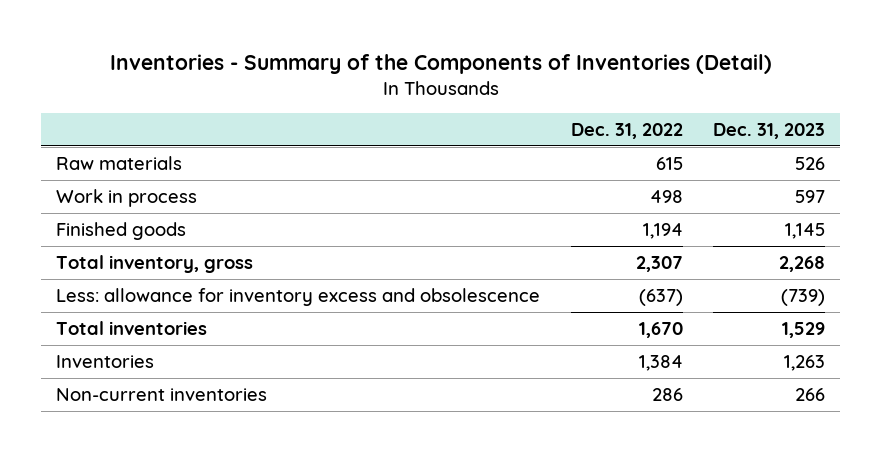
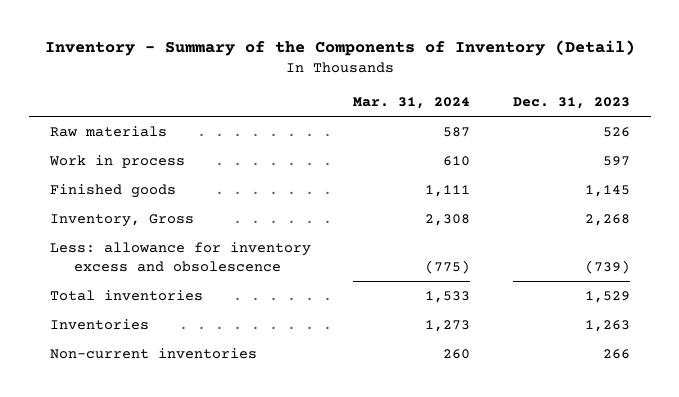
[109,53,772,74] Inventories - Summary of the Components of Inventories (Detail) -> [44,40,635,57] Inventory - Summary of the Components of Inventory (Detail)
[570,123,683,140] Dec. 31, 2022 -> none
none -> [353,97,471,110] Mar. 31, 2024
[56,254,254,273] Total inventory, gross -> [49,213,194,227] Inventory, Gross

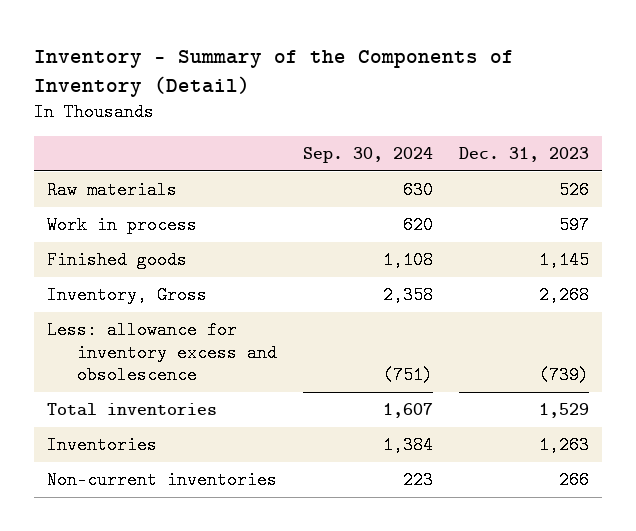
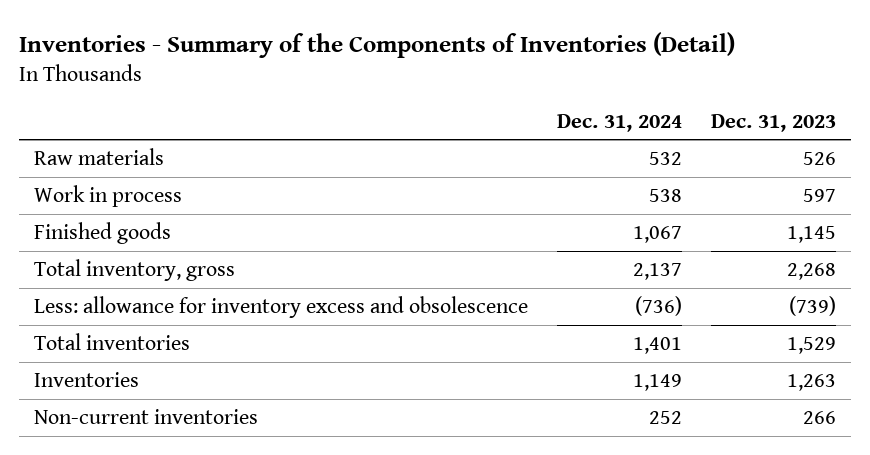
[33,49,514,97] Inventory - Summary of the Components of Inventory (Detail) -> [18,32,735,59] Inventories - Summary of the Components of Inventories (Detail)
[303,146,434,163] Sep. 30, 2024 -> none
none -> [556,113,682,132] Dec. 31, 2024
[46,286,207,305] Inventory, Gross -> [33,259,235,282] Total inventory, gross

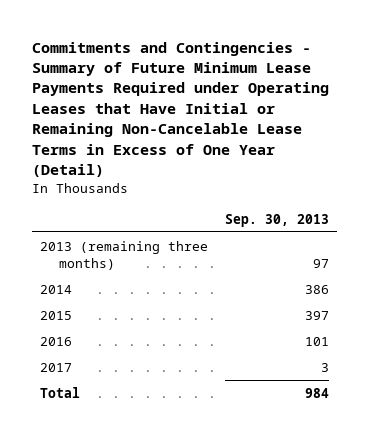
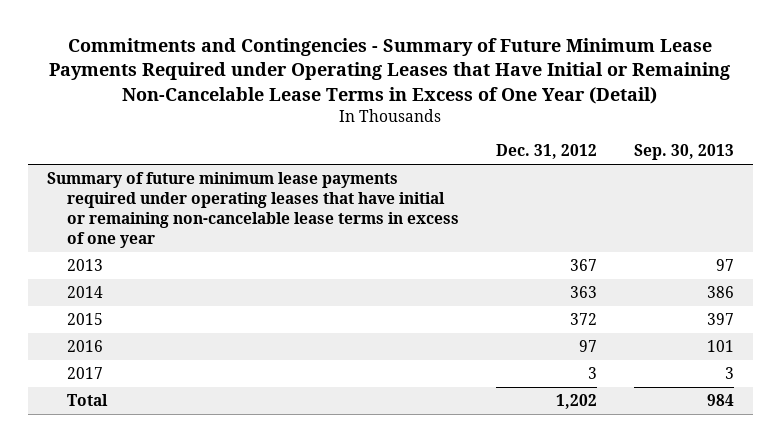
none -> [495,144,597,160] Dec. 31, 2012
none -> [46,172,459,249] Summary of future minimum lease payments required under operating leases that have initial or remaining non-cancelable lease terms in excess of one year
[40,240,209,270] 2013 (remaining three months) -> [66,259,103,272] 2013

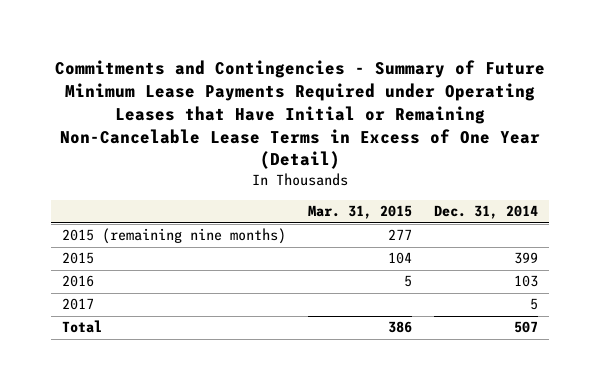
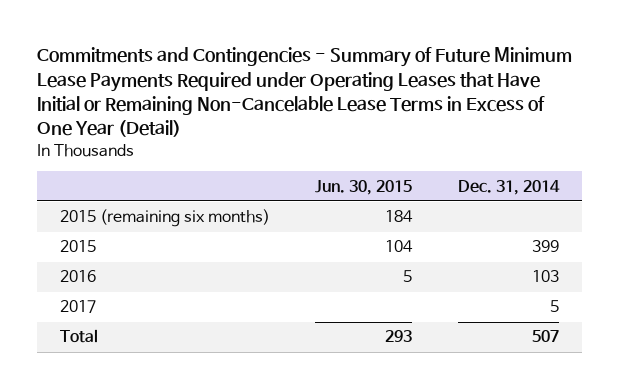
[307,205,412,220] Mar. 31, 2015 -> none
none -> [315,179,413,195] Jun. 30, 2015
[62,228,287,245] 2015 (remaining nine months) -> [59,209,270,228] 2015 (remaining six months)

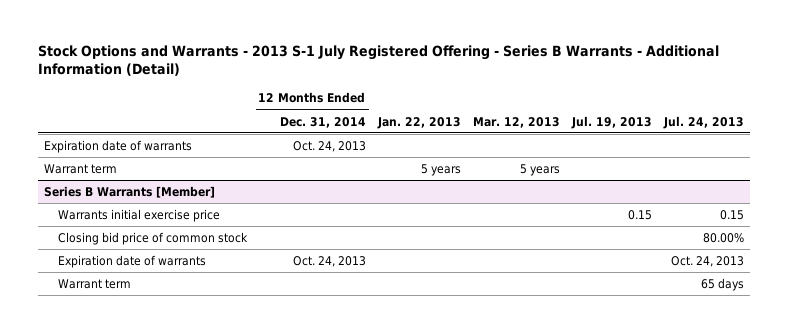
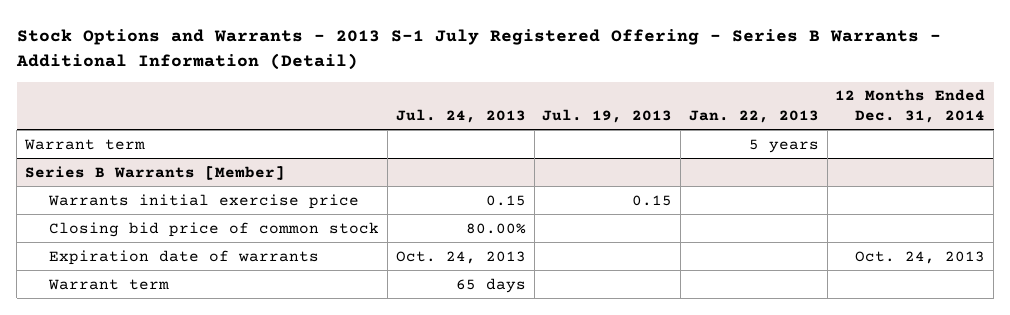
[472,116,560,128] Mar. 12, 2013 -> none
[43,140,192,154] Expiration date of warrants -> none

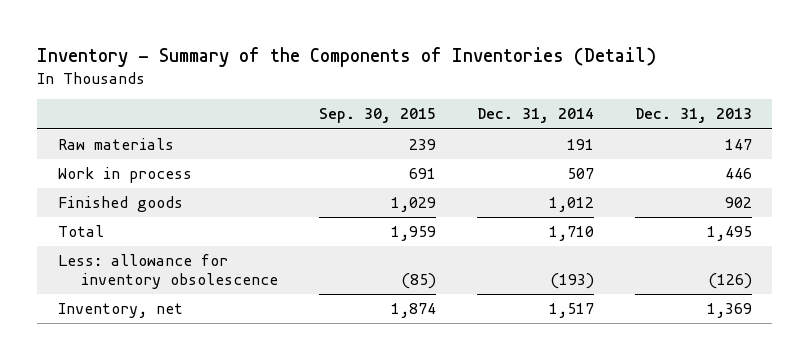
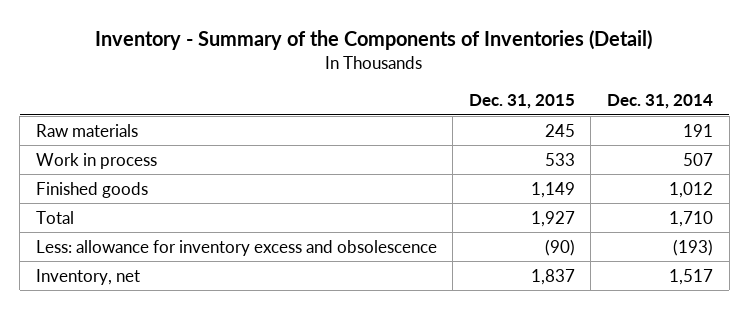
[319,108,437,124] Sep. 30, 2015 -> none
[634,108,752,124] Dec. 31, 2013 -> none
none -> [468,94,575,110] Dec. 31, 2015
[57,254,279,290] Less: allowance for inventory obsolescence -> [35,239,437,256] Less: allowance for inventory excess and obsolescence

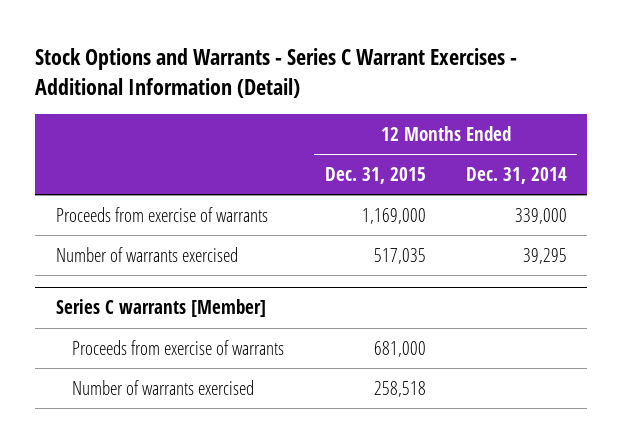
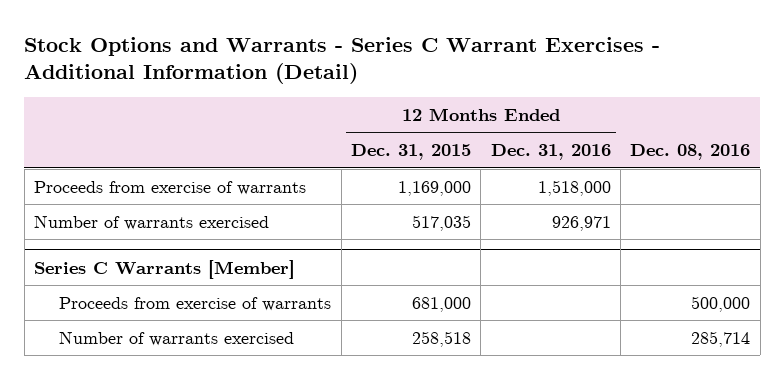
[466,166,568,184] Dec. 31, 2014 -> none
none -> [490,144,611,161] Dec. 31, 2016
none -> [630,144,751,161] Dec. 08, 2016
[55,299,266,318] Series C warrants [Member] -> [34,259,296,279] Series C Warrants [Member]

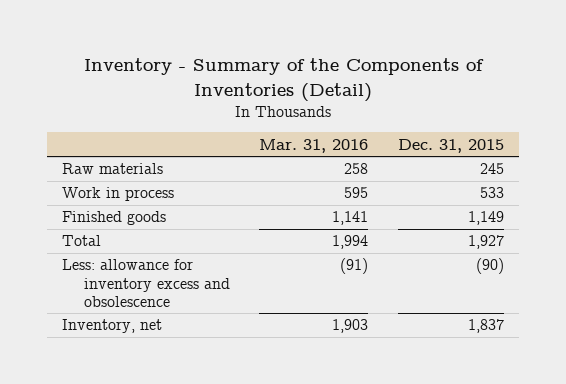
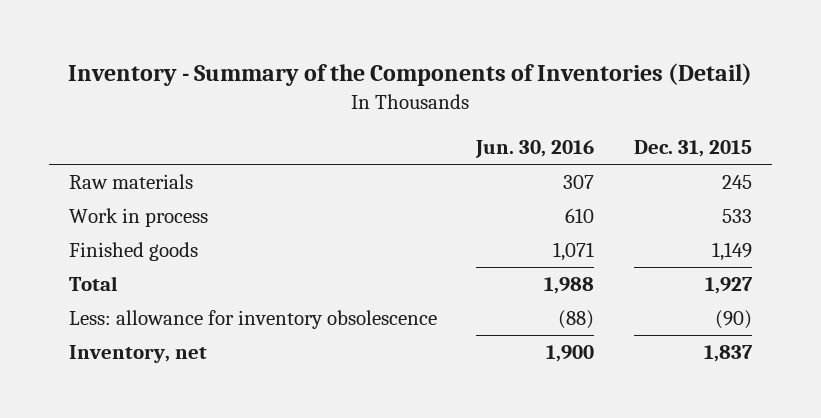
[259,138,369,153] Mar. 31, 2016 -> none
none -> [475,140,595,159] Jun. 30, 2016
[62,259,230,307] Less: allowance for inventory excess and obsolescence -> [68,310,437,330] Less: allowance for inventory obsolescence

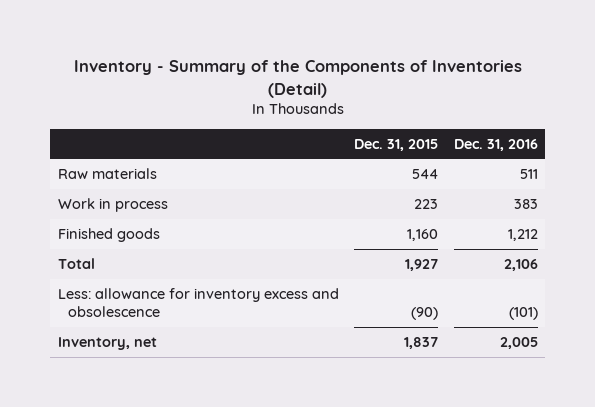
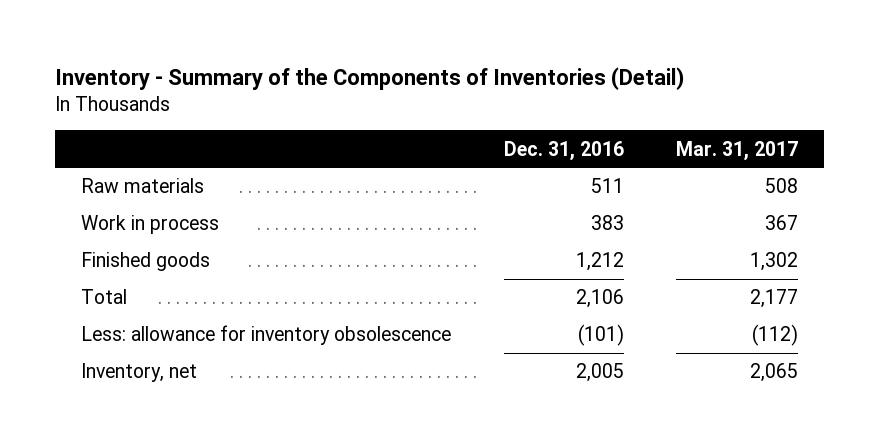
[354,138,439,151] Dec. 31, 2015 -> none
none -> [676,140,799,161] Mar. 31, 2017
[57,287,339,318] Less: allowance for inventory excess and obsolescence -> [81,325,452,346] Less: allowance for inventory obsolescence

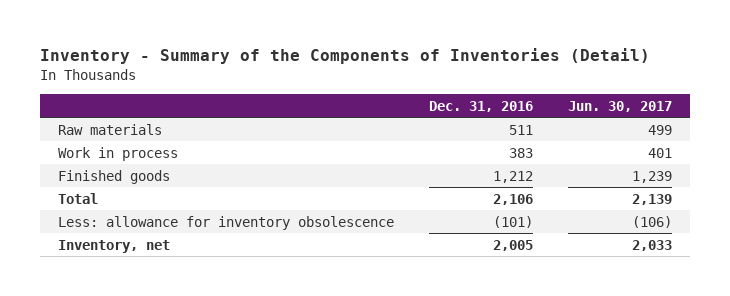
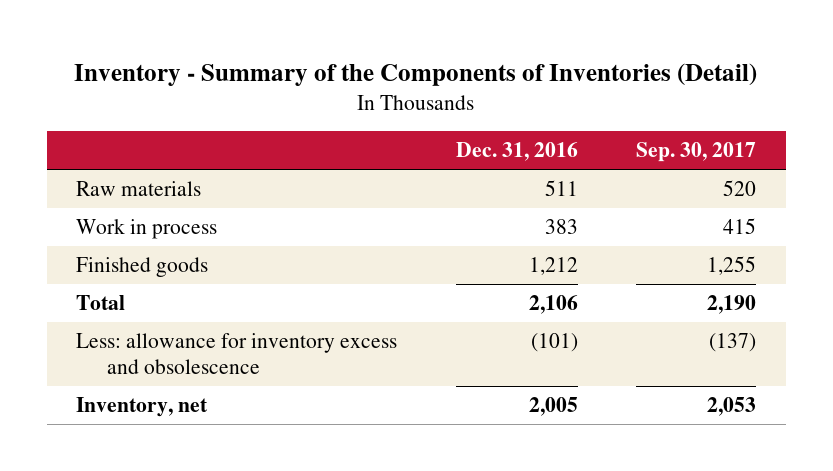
[568,100,673,112] Jun. 30, 2017 -> none
none -> [636,142,757,163] Sep. 30, 2017
[57,215,394,230] Less: allowance for inventory obsolescence -> [76,333,398,375] Less: allowance for inventory excess and obsolescence

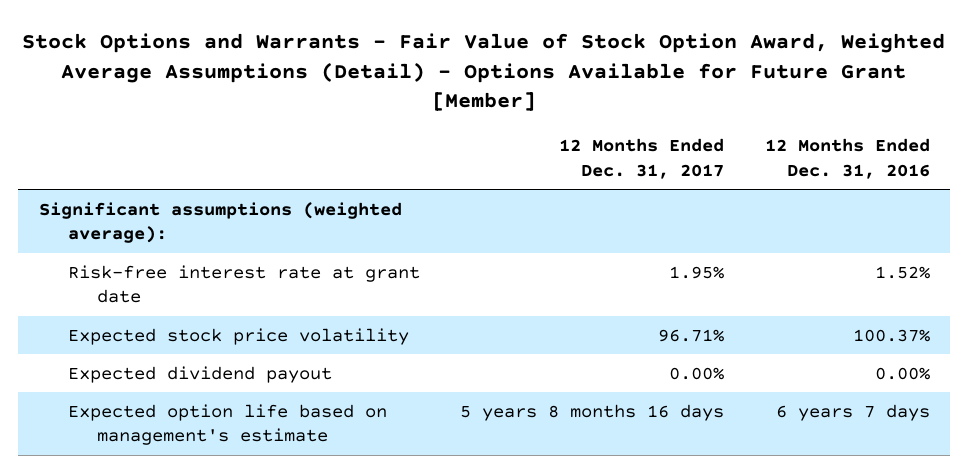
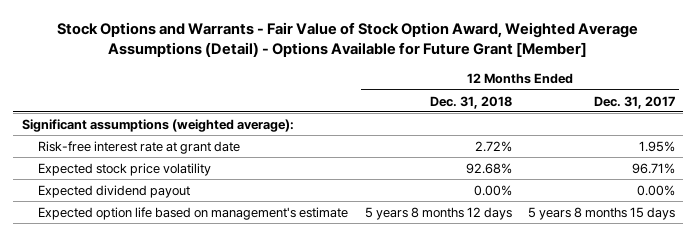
[764,138,930,179] 12 Months Ended Dec. 31, 2016 -> none
none -> [429,95,512,109] Dec. 31, 2018
[460,403,725,421] 5 years 8 months 16 days -> [528,206,676,220] 5 years 8 months 15 days

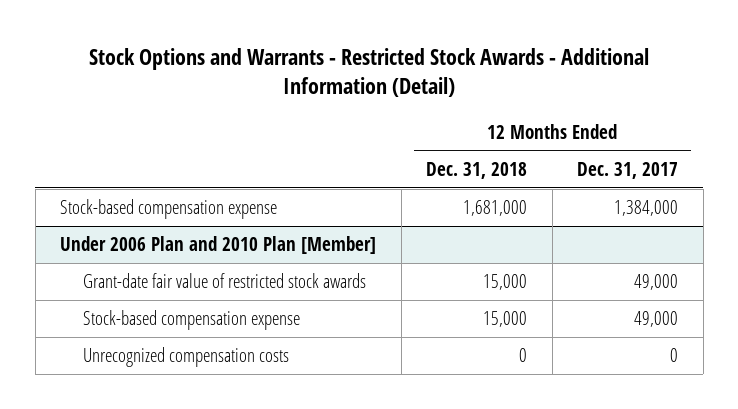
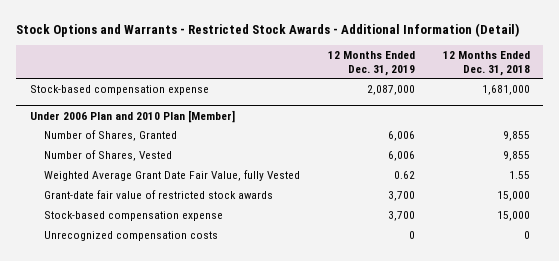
[577,161,679,179] Dec. 31, 2017 -> none
none -> [327,51,415,76] 12 Months Ended Dec. 31, 2019
none -> [43,129,177,141] Number of Shares, Granted
none -> [43,149,172,161] Number of Shares, Vested
none -> [43,169,300,181] Weighted Average Grant Date Fair Value, fully Vested

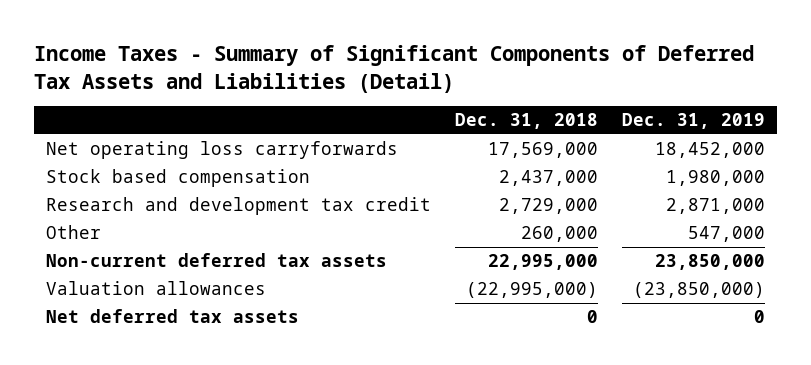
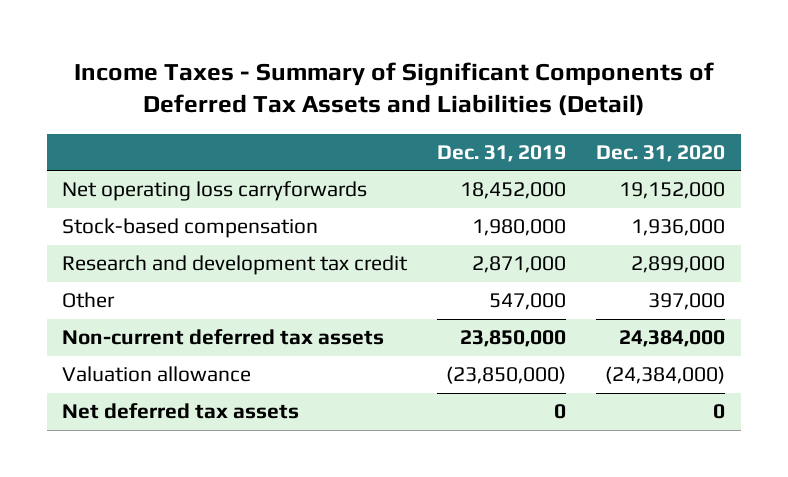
[454,113,598,130] Dec. 31, 2018 -> none
none -> [596,144,726,162] Dec. 31, 2020
[45,169,310,188] Stock based compensation -> [62,218,319,239] Stock-based compensation
[45,281,266,296] Valuation allowances -> [62,366,252,383] Valuation allowance

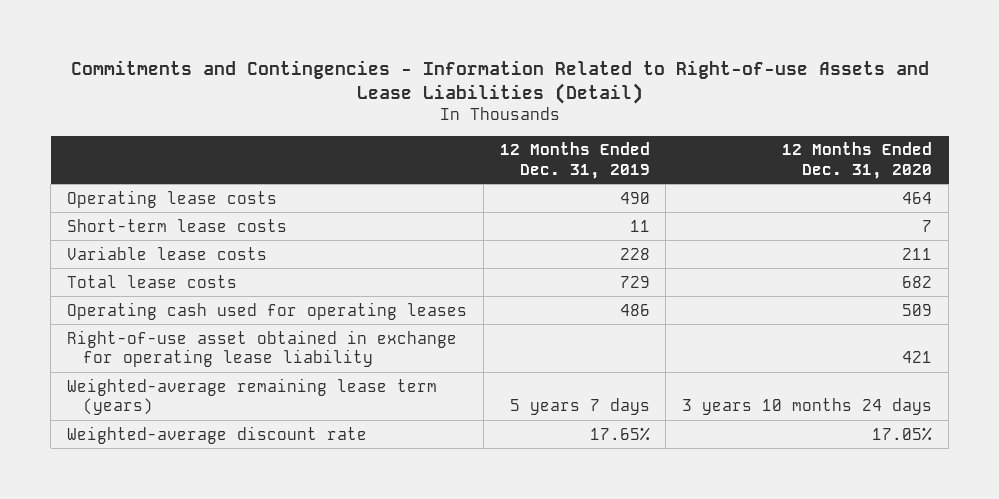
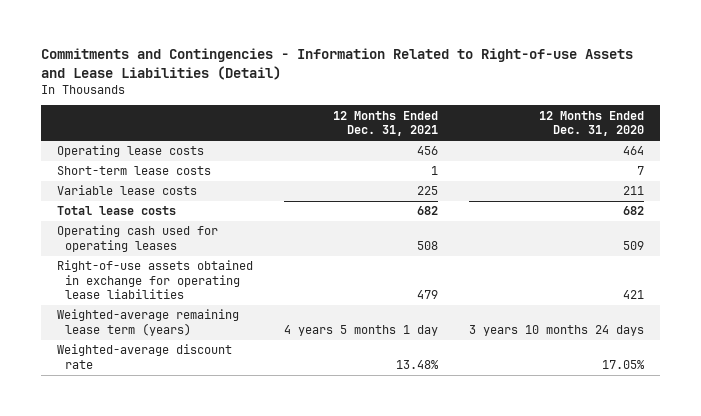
[499,142,650,179] 12 Months Ended Dec. 31, 2019 -> none
none -> [332,110,438,137] 12 Months Ended Dec. 31, 2021
[66,329,457,367] Right-of-use asset obtained in exchange for operating lease liability -> [56,260,253,300] Right-of-use assets obtained in exchange for operating lease liabilities

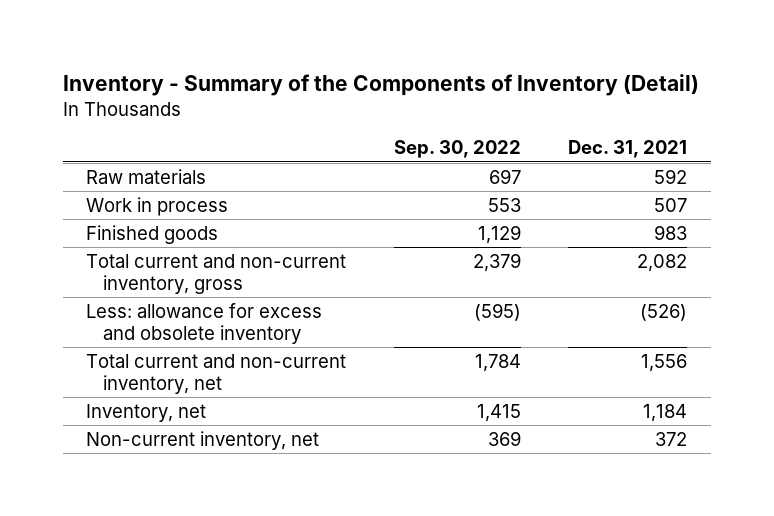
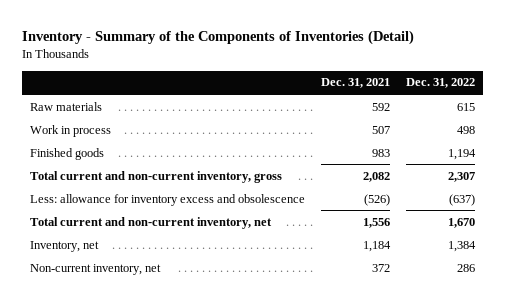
[62,73,699,96] Inventory - Summary of the Components of Inventory (Detail) -> [22,30,415,46] Inventory - Summary of the Components of Inventories (Detail)
[393,140,521,159] Sep. 30, 2022 -> none
none -> [405,78,475,89] Dec. 31, 2022
[86,302,323,344] Less: allowance for excess and obsolete inventory -> [29,193,305,206] Less: allowance for inventory excess and obsolescence

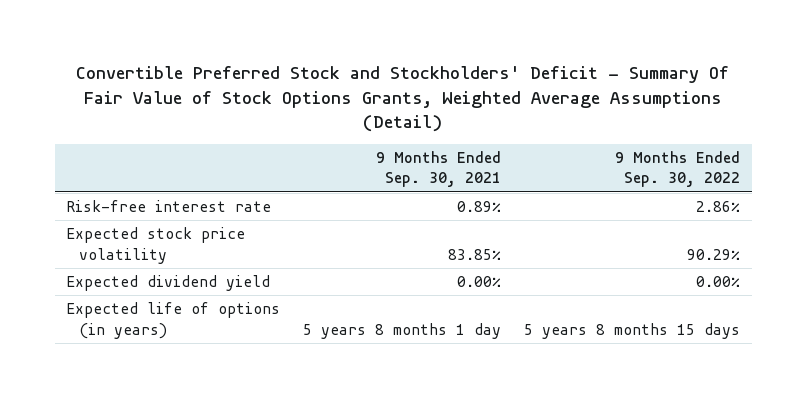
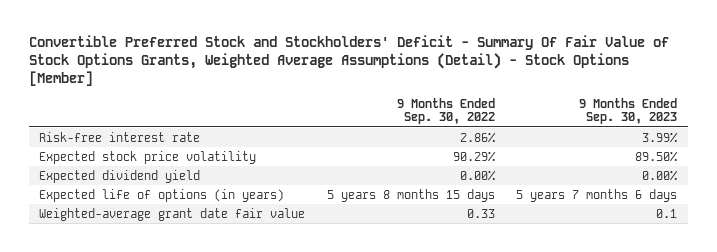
[76,66,730,133] Convertible Preferred Stock and Stockholders' Deficit - Summary Of Fair Value of Stock Options Grants, Weighted Average Assumptions (Detail) -> [28,34,669,86] Convertible Preferred Stock and Stockholders' Deficit - Summary Of Fair Value of Stock Options Grants, Weighted Average Assumptions (Detail) - Stock Options [Member]
[376,151,502,188] 9 Months Ended Sep. 30, 2021 -> none
none -> [579,97,678,125] 9 Months Ended Sep. 30, 2023
none -> [39,207,306,221] Weighted-average grant date fair value

